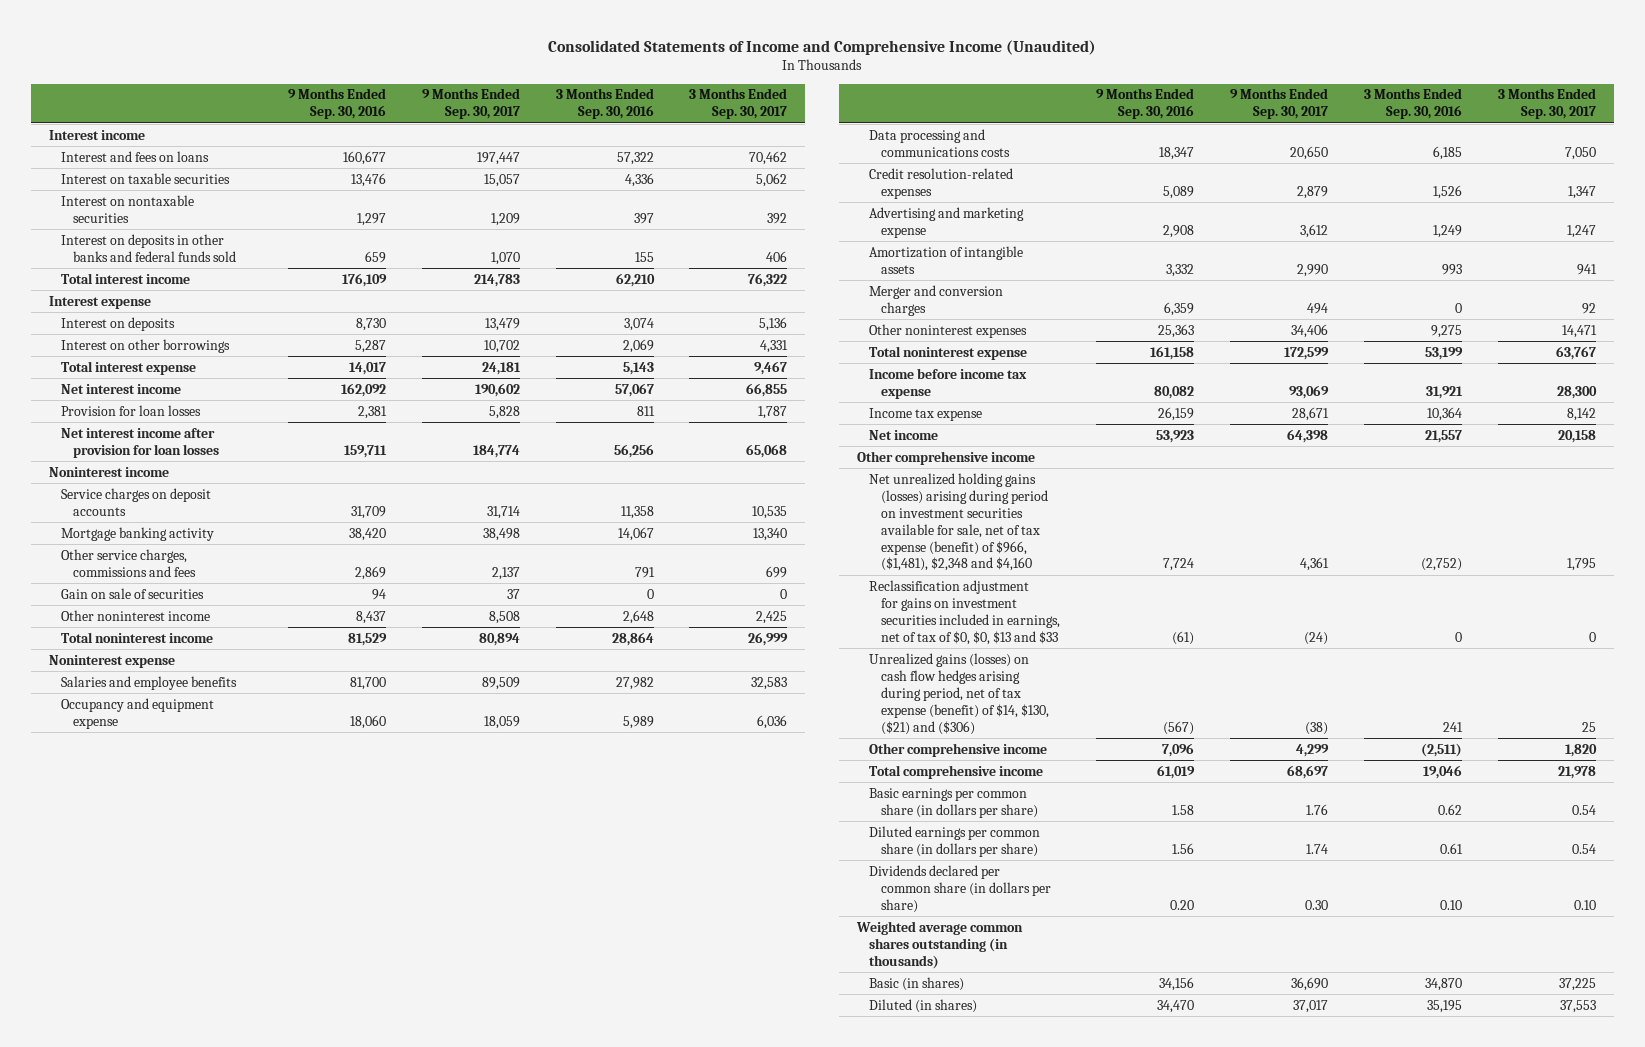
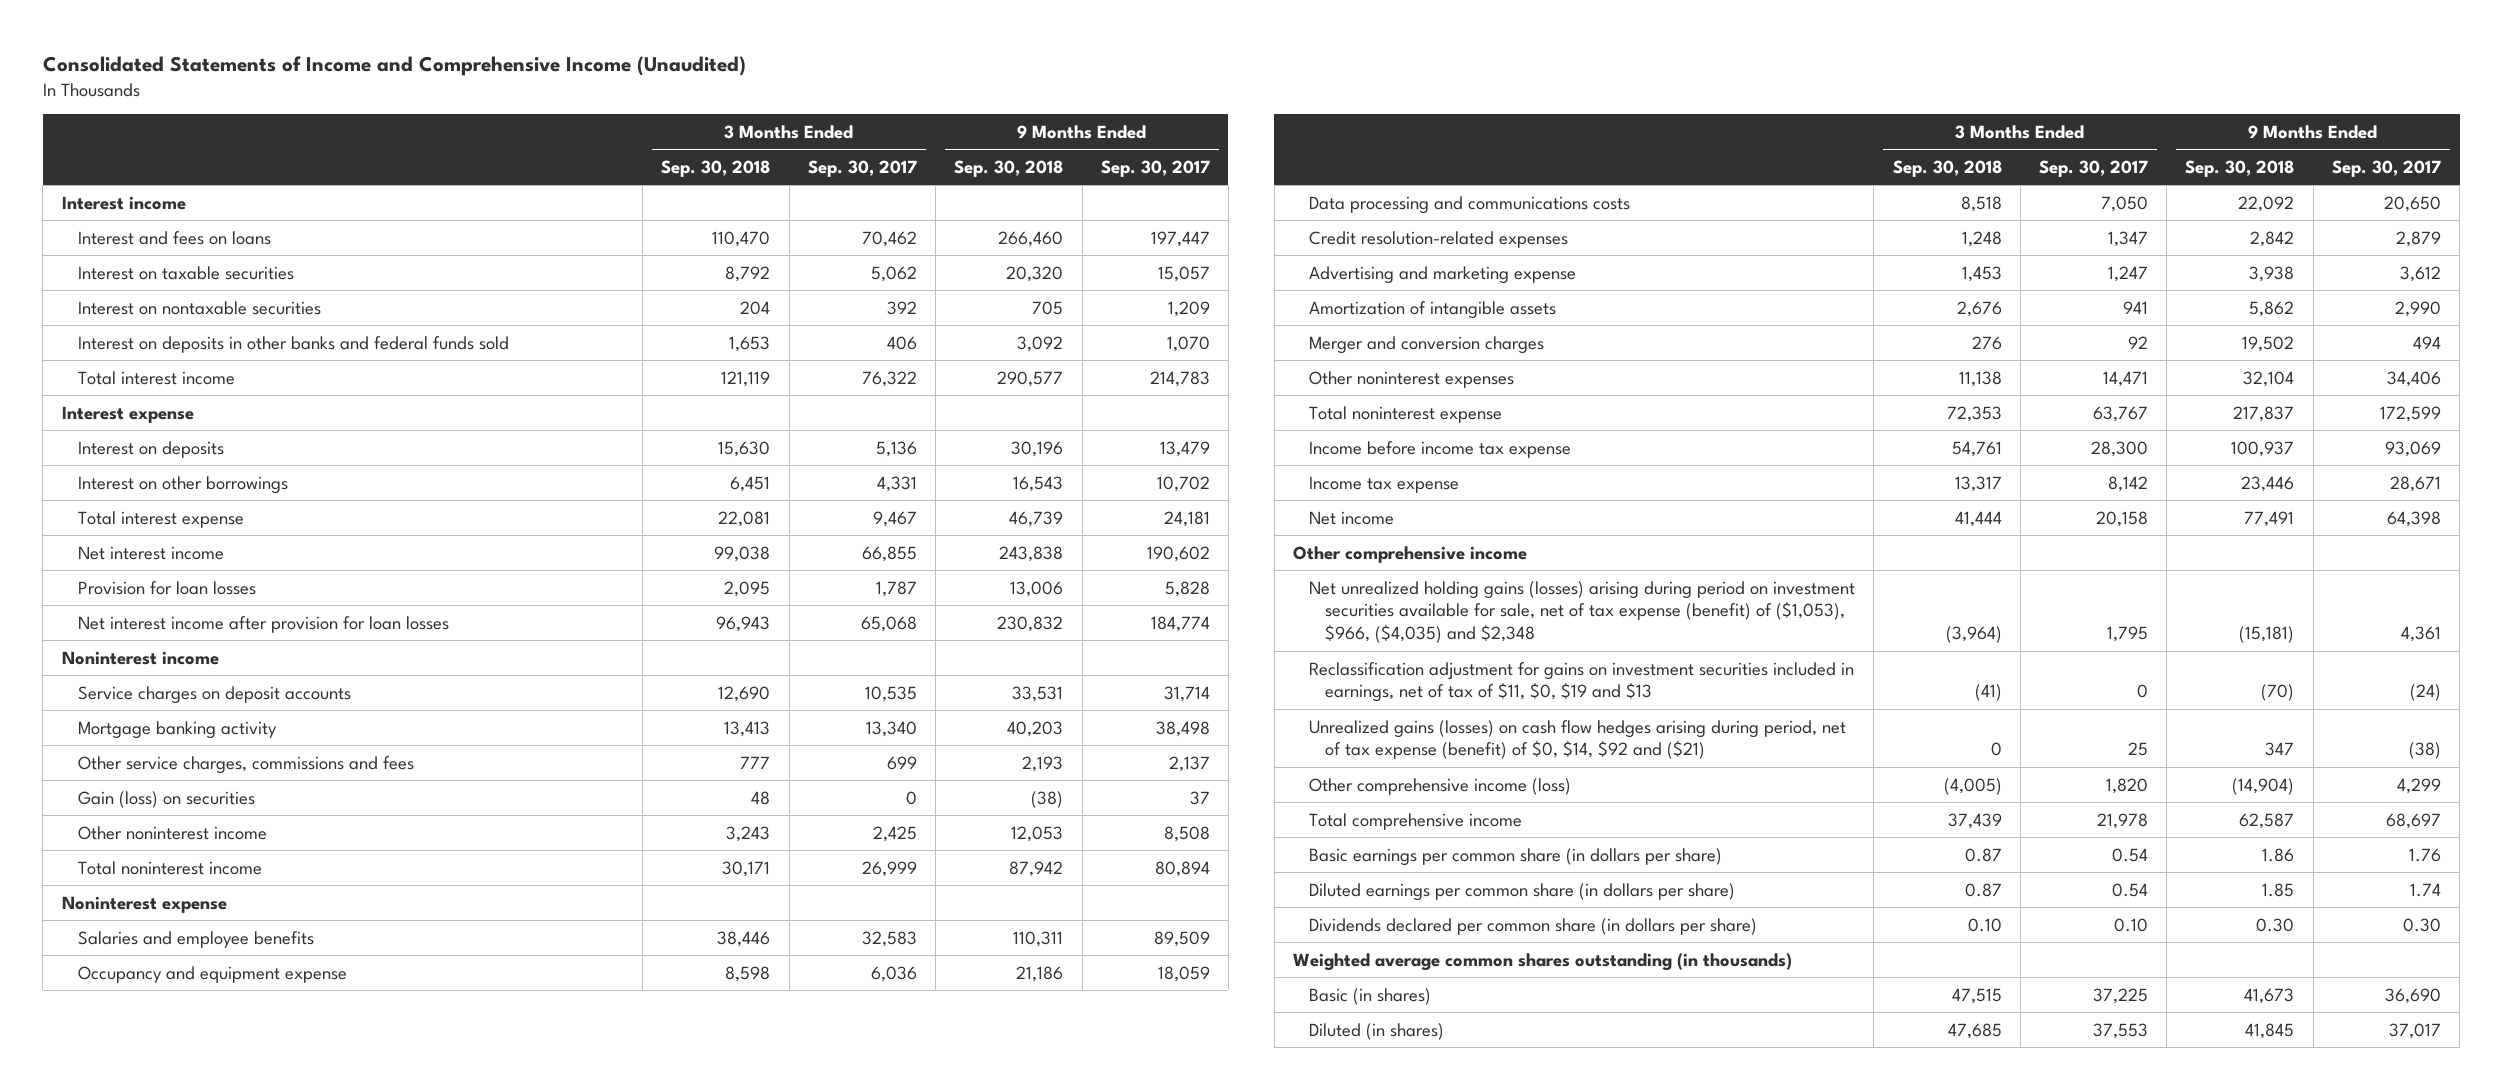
[287,88,386,120] 9 Months Ended Sep. 30, 2016 -> none
[555,88,654,120] 3 Months Ended Sep. 30, 2016 -> none
none -> [661,159,771,177] Sep. 30, 2018
none -> [954,159,1064,177] Sep. 30, 2018
[60,587,204,599] Gain on sale of securities -> [78,790,256,808] Gain (loss) on securities
[869,472,1049,572] Net unrealized holding gains (losses) arising during period on investment securities available for sale, net of tax expense (benefit) of $966, ($1,481), $2,348 and $4,160 -> [1309,580,1856,644] Net unrealized holding gains (losses) arising during period on investment securities available for sale, net of tax expense (benefit) of ($1,053), $966, ($4,035) and $2,348
[869,579,1061,645] Reclassification adjustment for gains on investment securities included in earnings, net of tax of $0, $0, $13 and $33 -> [1309,661,1855,703] Reclassification adjustment for gains on investment securities included in earnings, net of tax of $11, $0, $19 and $13
[869,652,1050,735] Unrealized gains (losses) on cash flow hedges arising during period, net of tax expense (benefit) of $14, $130, ($21) and ($306) -> [1309,719,1847,760] Unrealized gains (losses) on cash flow hedges arising during period, net of tax expense (benefit) of $0, $14, $92 and ($21)
[869,742,1048,757] Other comprehensive income -> [1309,777,1572,795] Other comprehensive income (loss)

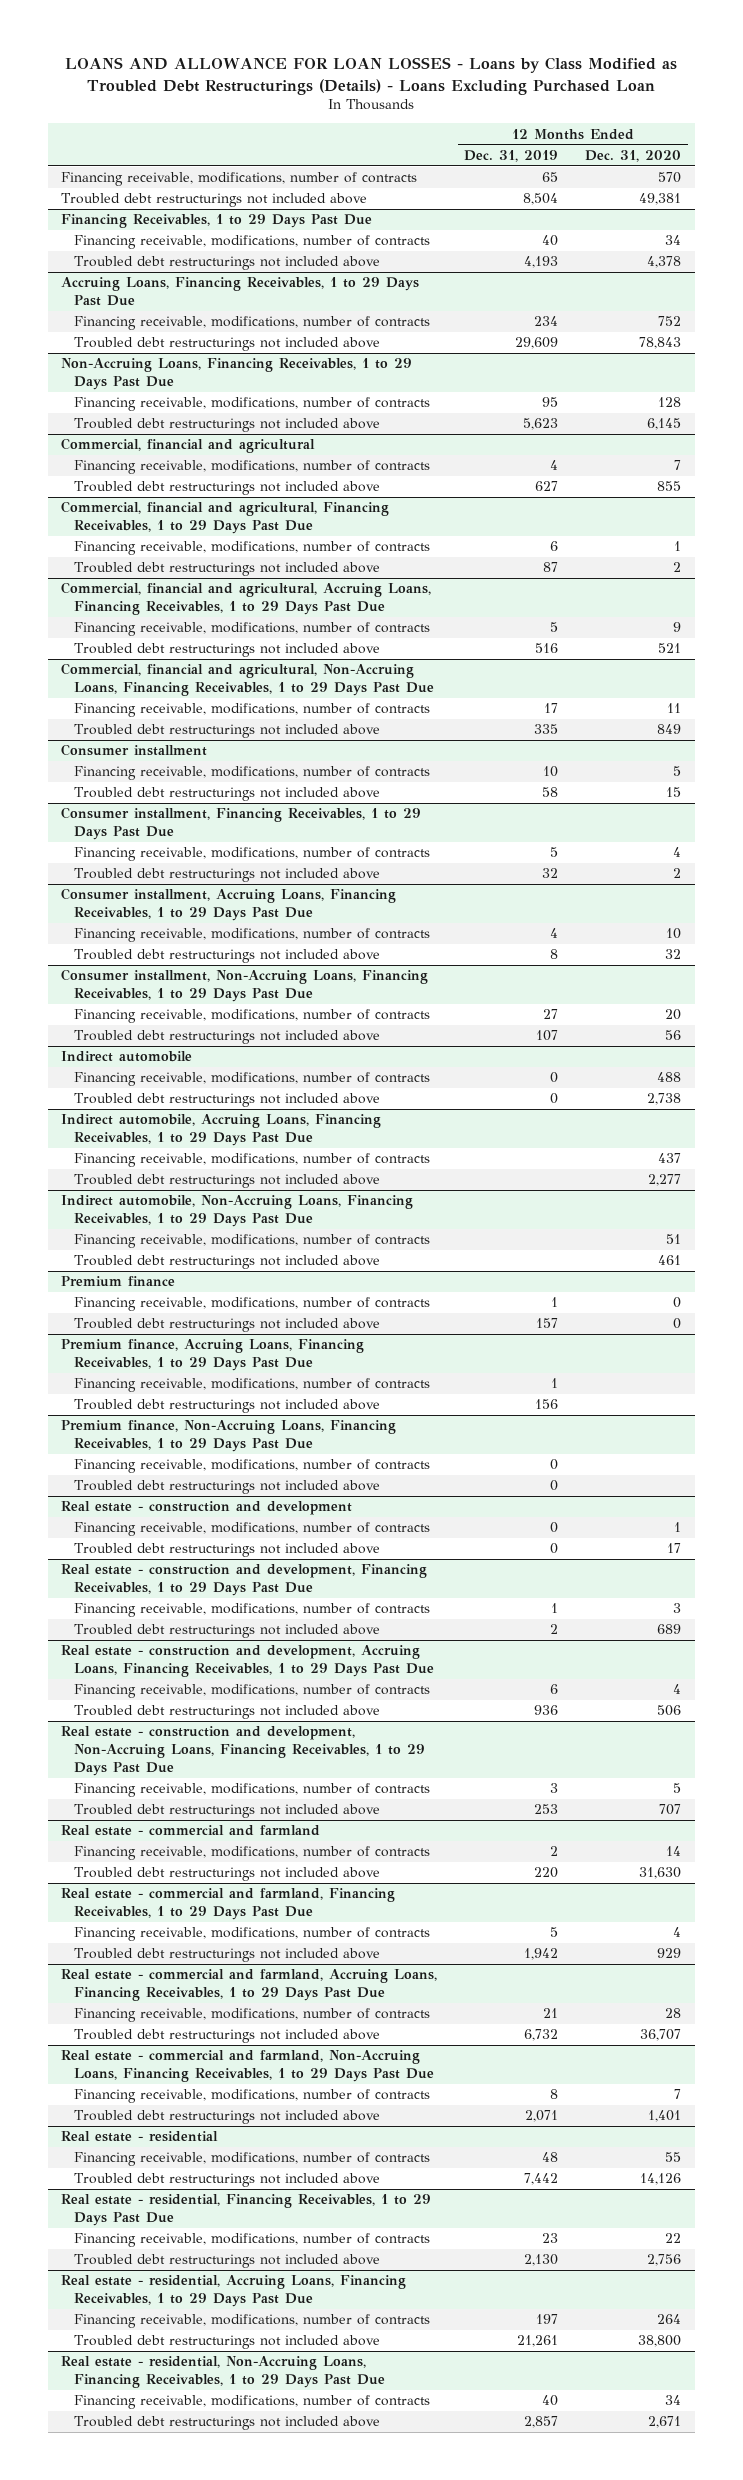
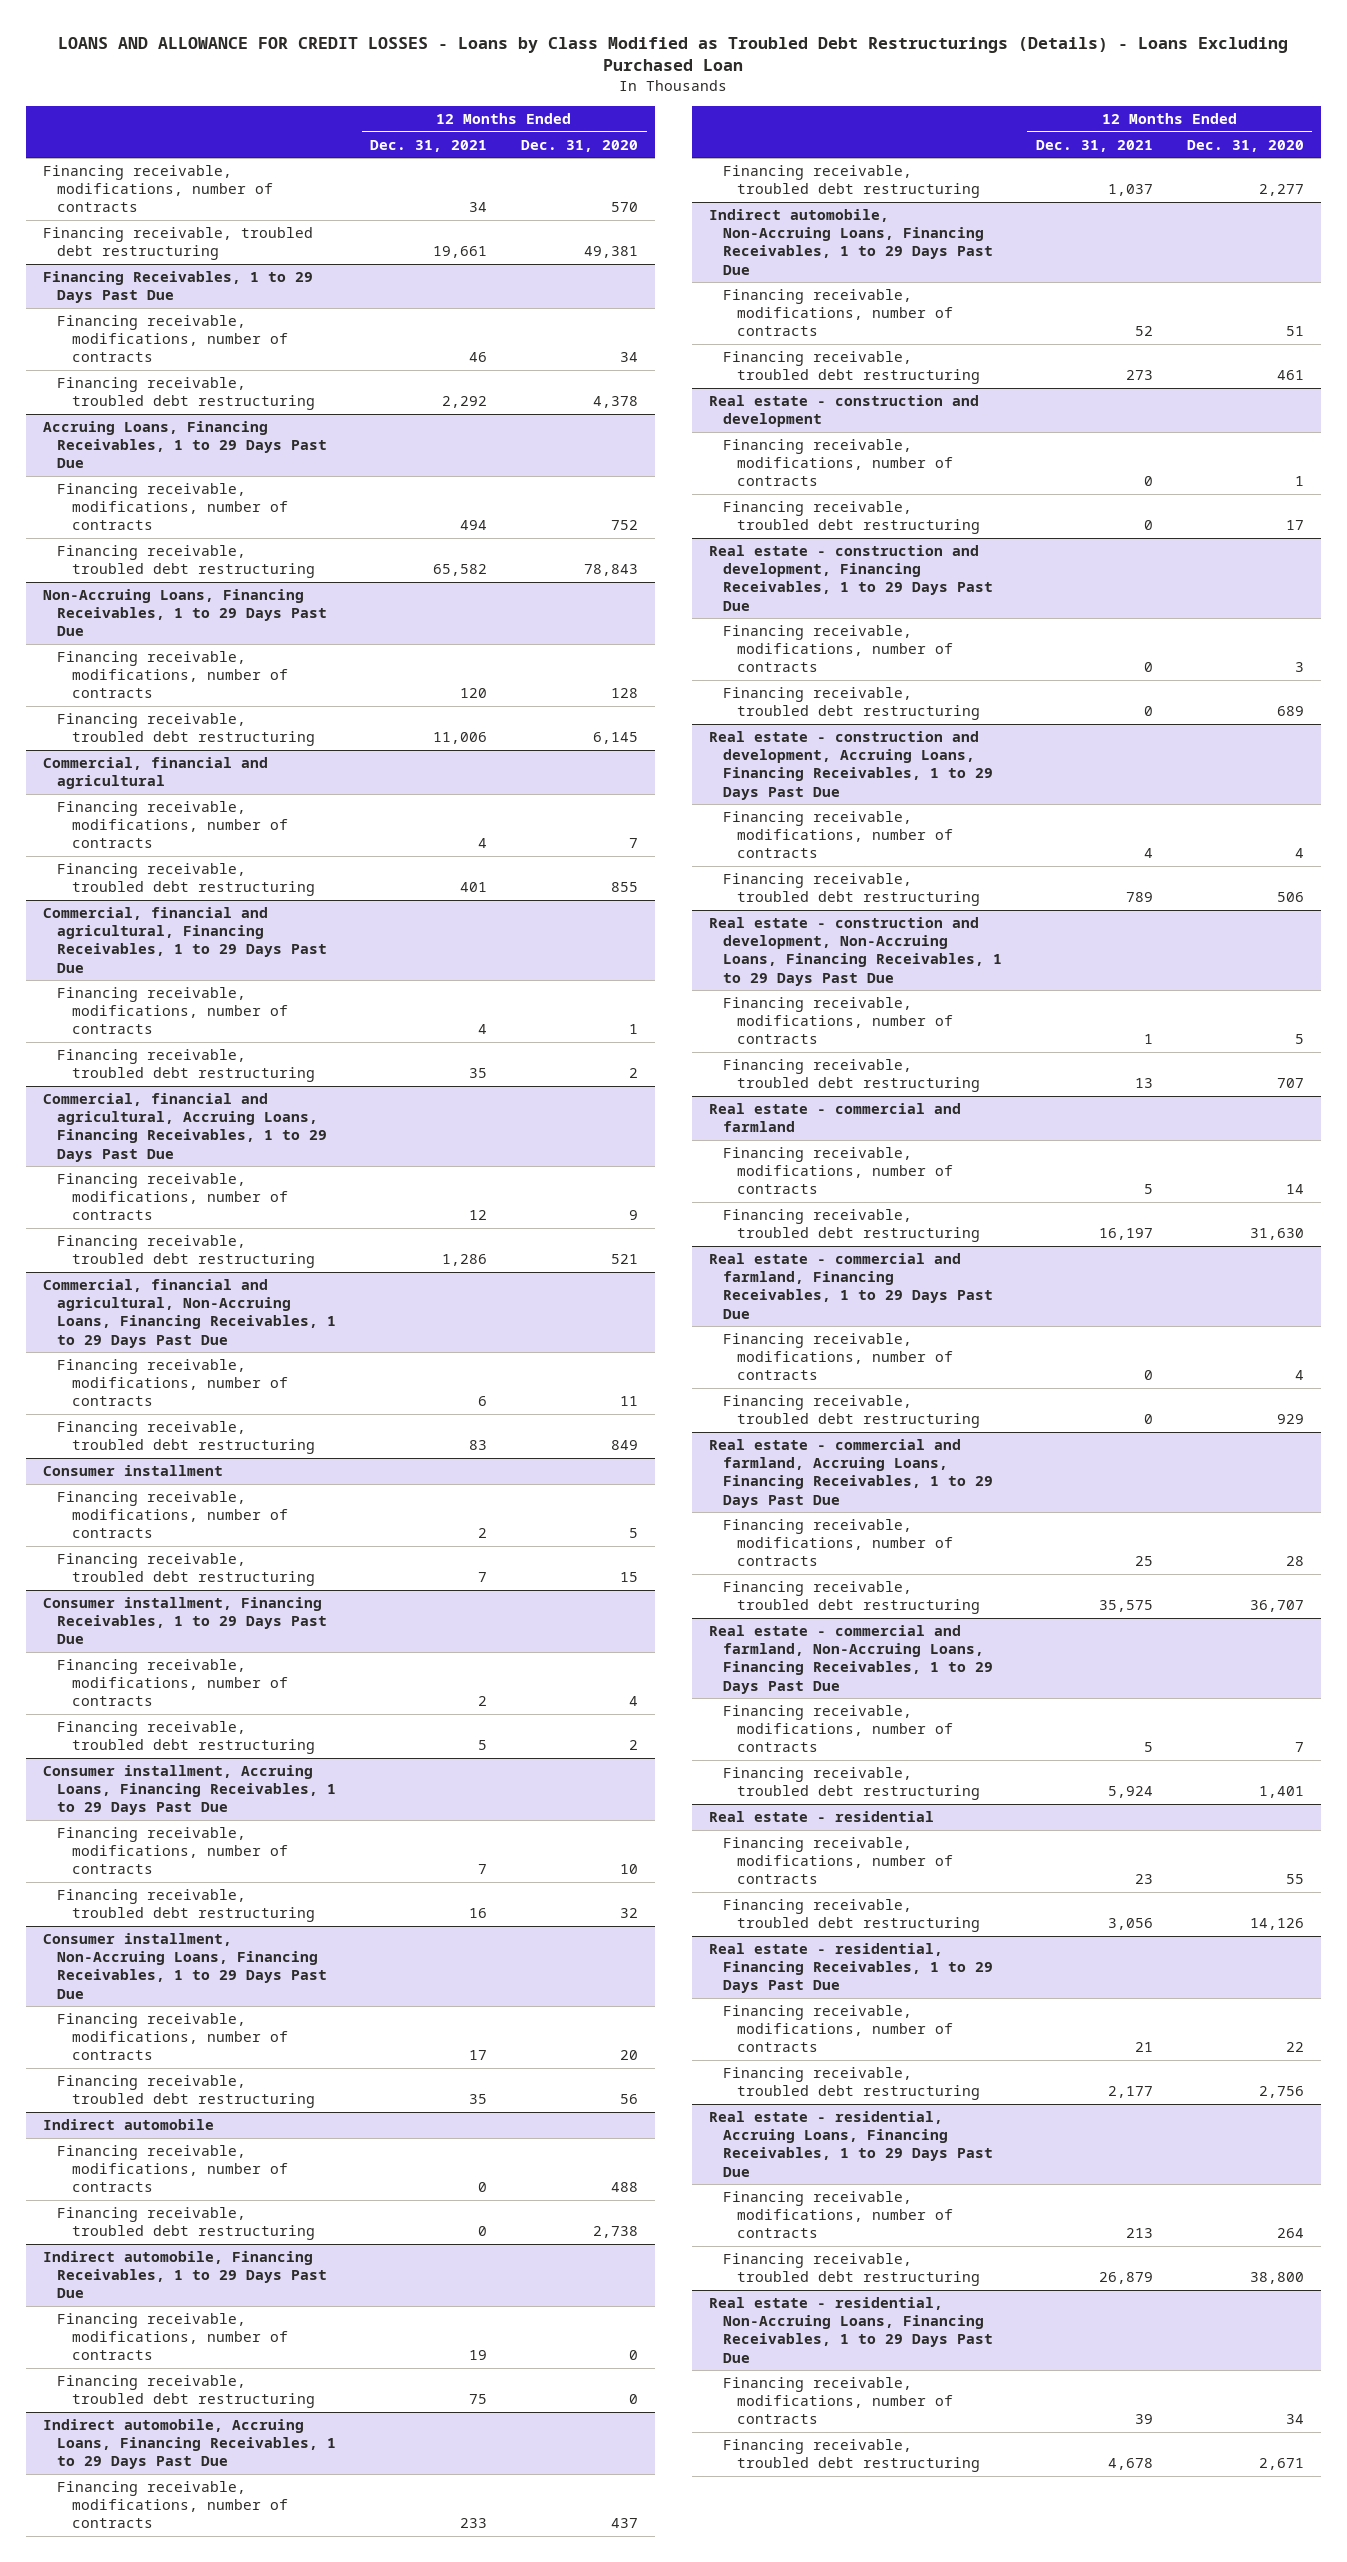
[65,57,678,95] LOANS AND ALLOWANCE FOR LOAN LOSSES - Loans by Class Modified as Troubled Debt Restructurings (Details) - Loans Excluding Purchased Loan -> [58,36,1289,72] LOANS AND ALLOWANCE FOR CREDIT LOSSES - Loans by Class Modified as Troubled Debt Restructurings (Details) - Loans Excluding Purchased Loan
[464,150,559,163] Dec. 31, 2019 -> none
none -> [370,139,488,152] Dec. 31, 2021
[61,193,368,208] Troubled debt restructurings not included above -> [43,227,314,261] Financing receivable, troubled debt restructuring
[74,256,381,271] Troubled debt restructurings not included above -> [57,377,315,411] Financing receivable, troubled debt restructuring
[74,337,381,352] Troubled debt restructurings not included above -> [57,545,315,579] Financing receivable, troubled debt restructuring
[74,418,381,433] Troubled debt restructurings not included above -> [57,713,315,747] Financing receivable, troubled debt restructuring
[74,481,381,496] Troubled debt restructurings not included above -> [57,863,315,897] Financing receivable, troubled debt restructuring
[74,562,381,577] Troubled debt restructurings not included above -> [57,1049,315,1083] Financing receivable, troubled debt restructuring
[74,643,381,658] Troubled debt restructurings not included above -> [57,1235,315,1269] Financing receivable, troubled debt restructuring
[74,724,381,739] Troubled debt restructurings not included above -> [57,1421,315,1455] Financing receivable, troubled debt restructuring
[74,787,381,802] Troubled debt restructurings not included above -> [57,1553,315,1587] Financing receivable, troubled debt restructuring
[74,868,381,883] Troubled debt restructurings not included above -> [57,1721,315,1755] Financing receivable, troubled debt restructuring
[74,949,381,964] Troubled debt restructurings not included above -> [57,1889,315,1923] Financing receivable, troubled debt restructuring
[74,1030,381,1045] Troubled debt restructurings not included above -> [57,2075,315,2109] Financing receivable, troubled debt restructuring
[74,1093,381,1108] Troubled debt restructurings not included above -> [57,2207,315,2241] Financing receivable, troubled debt restructuring
none -> [43,2251,328,2299] Indirect automobile, Financing Receivables, 1 to 29 Days Past Due
none -> [57,2313,288,2361] Financing receivable, modifications, number of contracts
none -> [57,2375,315,2409] Financing receivable, troubled debt restructuring
[74,1174,381,1189] Troubled debt restructurings not included above -> [722,165,981,199] Financing receivable, troubled debt restructuring
[61,1276,176,1288] Premium finance -> none
[74,1297,431,1312] Financing receivable, modifications, number of contracts -> none
[74,1318,381,1333] Troubled debt restructurings not included above -> none
[61,1339,365,1372] Premium finance, Accruing Loans, Financing Receivables, 1 to 29 Days Past Due -> none
[74,1378,431,1393] Financing receivable, modifications, number of contracts -> none
[74,1399,381,1414] Troubled debt restructurings not included above -> none
[61,1420,397,1453] Premium finance, Non-Accruing Loans, Financing Receivables, 1 to 29 Days Past Due -> none
[74,1459,431,1474] Financing receivable, modifications, number of contracts -> none
[74,1480,381,1495] Troubled debt restructurings not included above -> none
[74,1255,381,1270] Troubled debt restructurings not included above -> [722,351,981,385] Financing receivable, troubled debt restructuring
[74,1543,381,1558] Troubled debt restructurings not included above -> [722,501,981,535] Financing receivable, troubled debt restructuring
[74,1624,381,1639] Troubled debt restructurings not included above -> [722,687,981,721] Financing receivable, troubled debt restructuring
[74,1705,381,1720] Troubled debt restructurings not included above -> [722,873,981,907] Financing receivable, troubled debt restructuring
[74,1804,381,1819] Troubled debt restructurings not included above -> [722,1059,981,1093] Financing receivable, troubled debt restructuring
[74,1867,381,1882] Troubled debt restructurings not included above -> [722,1209,981,1243] Financing receivable, troubled debt restructuring
[74,1948,381,1963] Troubled debt restructurings not included above -> [722,1395,981,1429] Financing receivable, troubled debt restructuring
[74,2029,381,2044] Troubled debt restructurings not included above -> [722,1581,981,1615] Financing receivable, troubled debt restructuring
[74,2110,381,2125] Troubled debt restructurings not included above -> [722,1767,981,1801] Financing receivable, troubled debt restructuring
[74,2173,381,2188] Troubled debt restructurings not included above -> [722,1899,981,1933] Financing receivable, troubled debt restructuring
[74,2254,381,2269] Troubled debt restructurings not included above -> [722,2067,981,2101] Financing receivable, troubled debt restructuring
[74,2335,381,2350] Troubled debt restructurings not included above -> [722,2253,981,2287] Financing receivable, troubled debt restructuring
[74,2416,381,2431] Troubled debt restructurings not included above -> [722,2439,981,2473] Financing receivable, troubled debt restructuring

